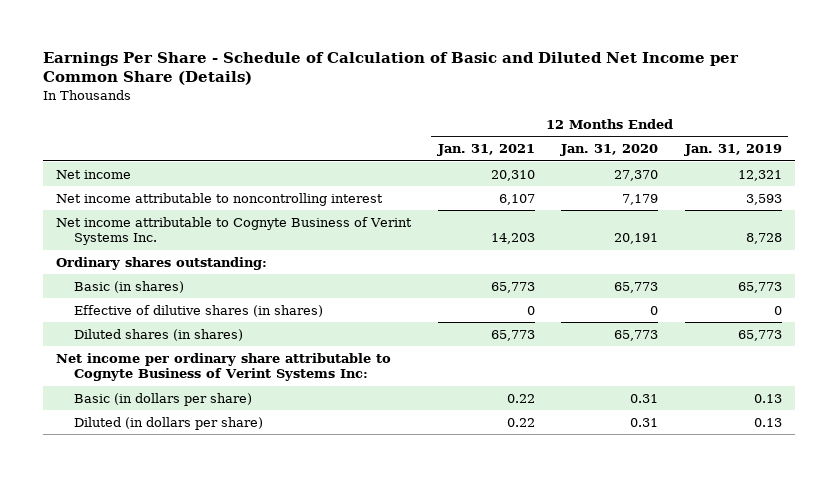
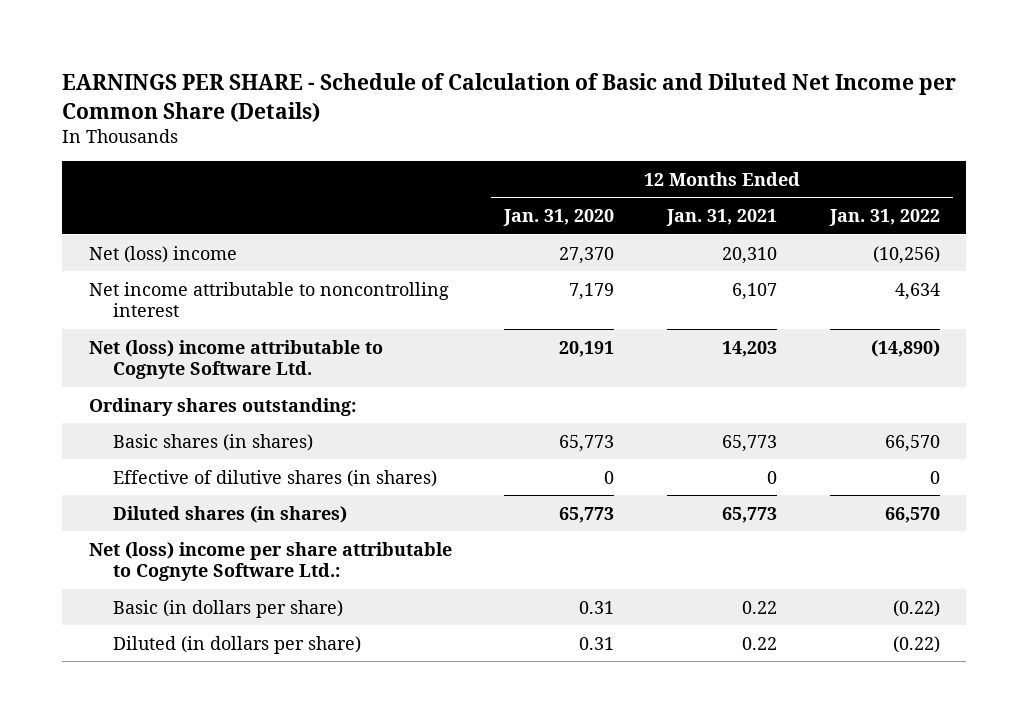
[42,51,739,86] Earnings Per Share - Schedule of Calculation of Basic and Diluted Net Income per Common Share (Details) -> [62,73,957,122] EARNINGS PER SHARE - Schedule of Calculation of Basic and Diluted Net Income per Common Share (Details)
[683,144,782,157] Jan. 31, 2019 -> none
none -> [828,209,940,227] Jan. 31, 2022
[56,169,132,179] Net income -> [88,245,237,263] Net (loss) income
[56,216,413,246] Net income attributable to Cognyte Business of Verint Systems Inc. -> [88,339,383,380] Net (loss) income attributable to Cognyte Software Ltd.
[74,280,185,293] Basic (in shares) -> [113,433,314,451] Basic shares (in shares)
[56,352,392,382] Net income per ordinary share attributable to Cognyte Business of Verint Systems Inc: -> [88,541,452,582] Net (loss) income per share attributable to Cognyte Software Ltd.:

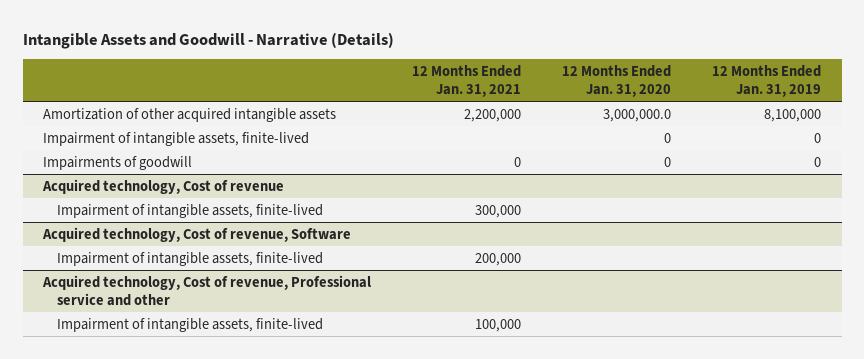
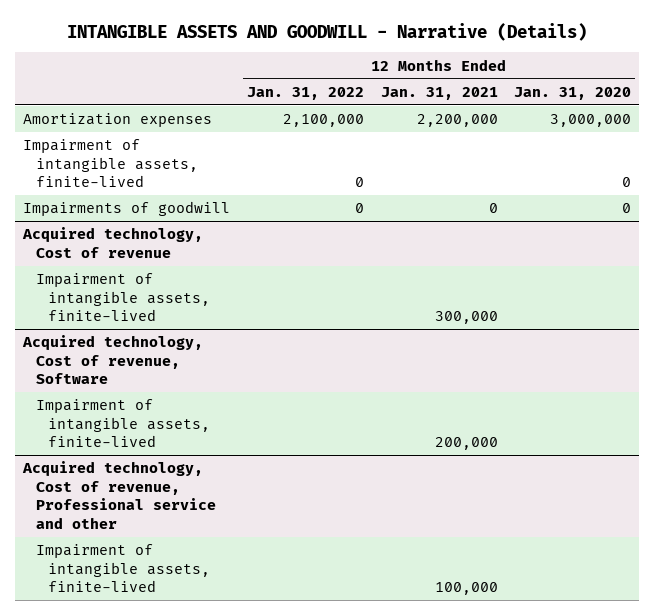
[22,31,394,49] Intangible Assets and Goodwill - Narrative (Details) -> [67,22,588,41] INTANGIBLE ASSETS AND GOODWILL - Narrative (Details)
[712,64,822,97] 12 Months Ended Jan. 31, 2019 -> none
none -> [246,86,364,100] Jan. 31, 2022
[43,107,337,122] Amortization of other acquired intangible assets -> none
none -> [23,113,213,128] Amortization expenses

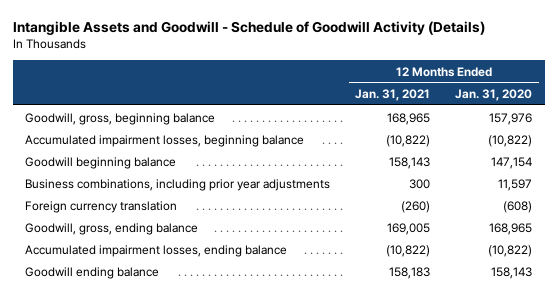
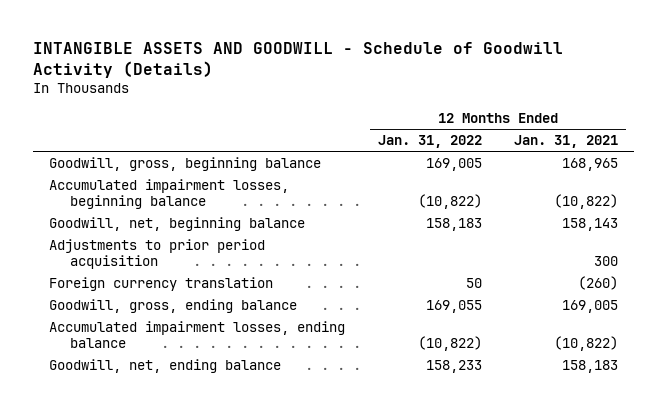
[12,20,485,35] Intangible Assets and Goodwill - Schedule of Goodwill Activity (Details) -> [33,42,564,79] INTANGIBLE ASSETS AND GOODWILL - Schedule of Goodwill Activity (Details)
[455,89,533,102] Jan. 31, 2020 -> none
none -> [377,135,482,149] Jan. 31, 2022
[25,156,177,169] Goodwill beginning balance -> [49,217,306,232] Goodwill, net, beginning balance
[25,178,331,191] Business combinations, including prior year adjustments -> [49,239,266,269] Adjustments to prior period acquisition
[25,266,160,279] Goodwill ending balance -> [49,359,282,374] Goodwill, net, ending balance

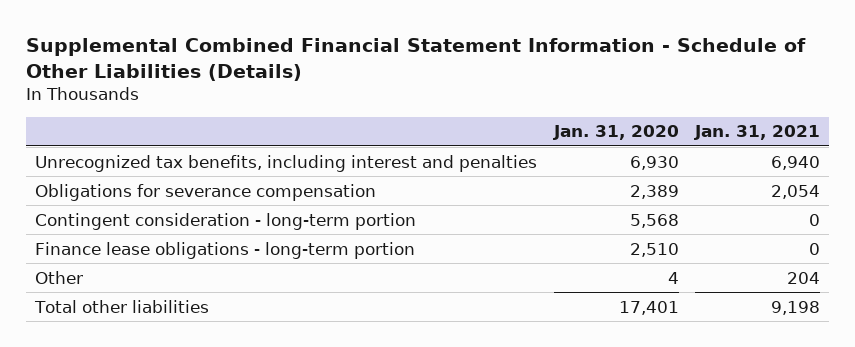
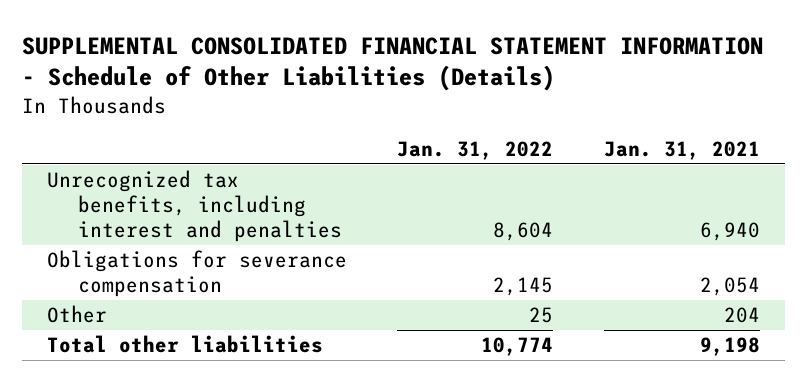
[26,37,807,81] Supplemental Combined Financial Statement Information - Schedule of Other Liabilities (Details) -> [21,36,763,92] SUPPLEMENTAL CONSOLIDATED FINANCIAL STATEMENT INFORMATION - Schedule of Other Liabilities (Details)
[552,125,679,141] Jan. 31, 2020 -> none
none -> [397,140,554,160] Jan. 31, 2022
[34,212,416,230] Contingent consideration - long-term portion -> none
[34,241,415,259] Finance lease obligations - long-term portion -> none

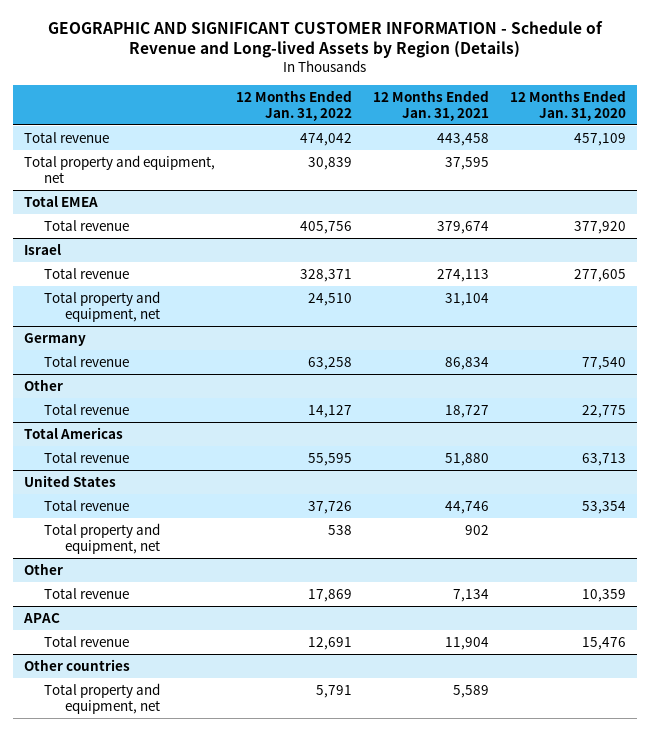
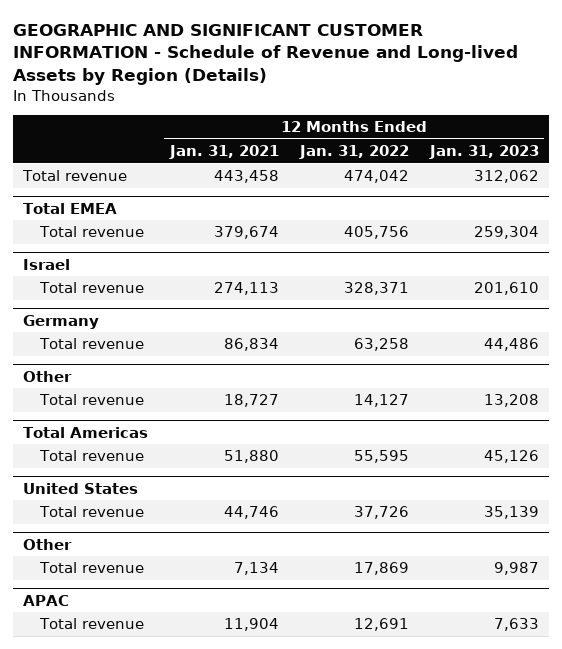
[510,89,627,122] 12 Months Ended Jan. 31, 2020 -> none
none -> [428,145,539,160] Jan. 31, 2023
[23,154,215,183] Total property and equipment, net -> none
[44,290,161,322] Total property and equipment, net -> none
[44,522,161,554] Total property and equipment, net -> none
[23,658,130,671] Other countries -> none
[44,682,161,714] Total property and equipment, net -> none

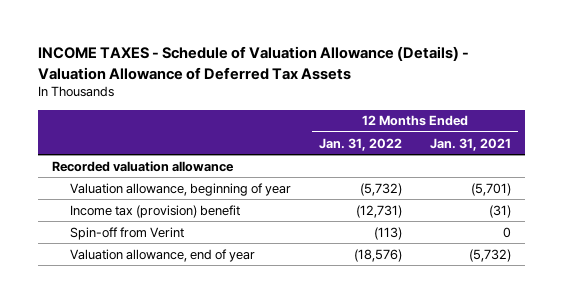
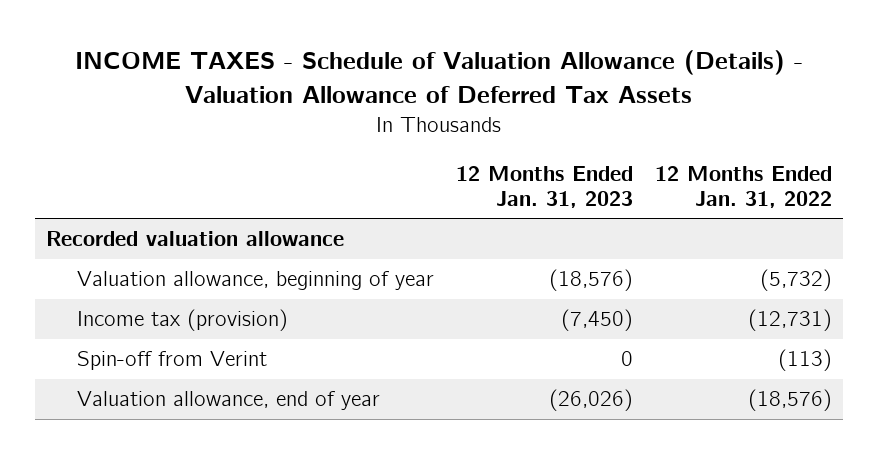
[429,137,511,151] Jan. 31, 2021 -> none
none -> [456,166,634,209] 12 Months Ended Jan. 31, 2023
[69,204,240,218] Income tax (provision) benefit -> [77,309,289,332] Income tax (provision)

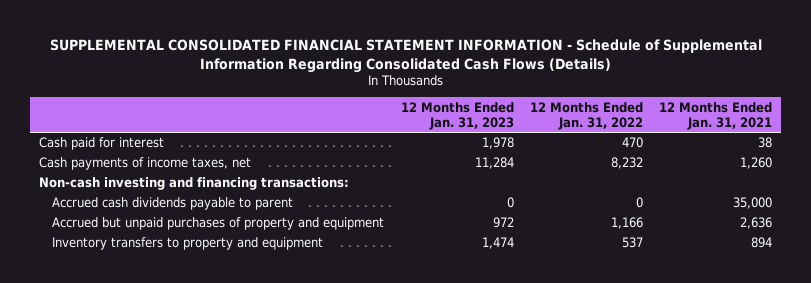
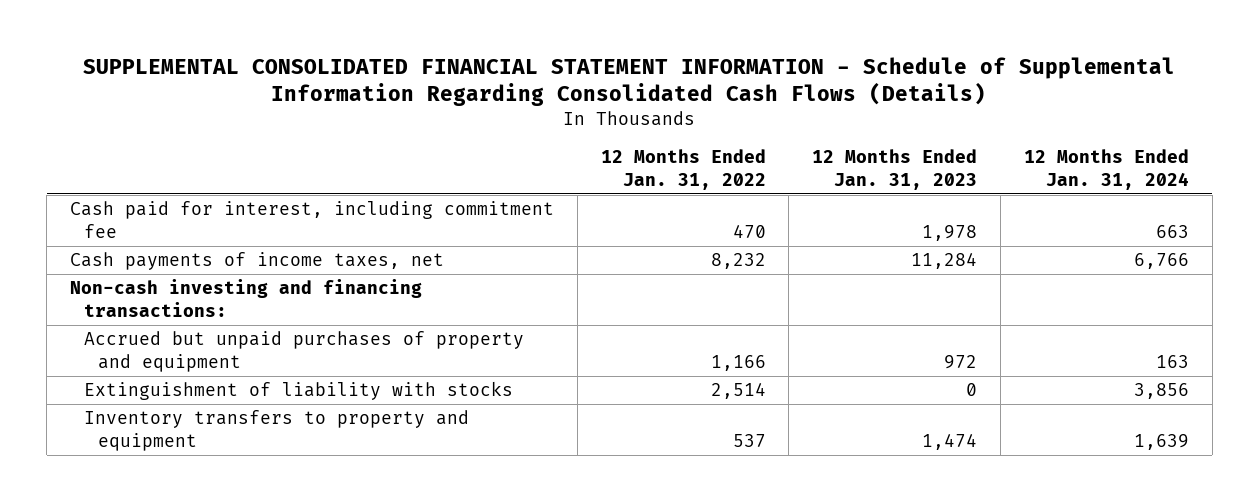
[659,101,773,131] 12 Months Ended Jan. 31, 2021 -> none
none -> [1023,149,1189,190] 12 Months Ended Jan. 31, 2024
[38,137,164,151] Cash paid for interest -> [69,201,554,239] Cash paid for interest, including commitment fee
[52,197,294,211] Accrued cash dividends payable to parent -> none
none -> [83,381,513,401] Extinguishment of liability with stocks

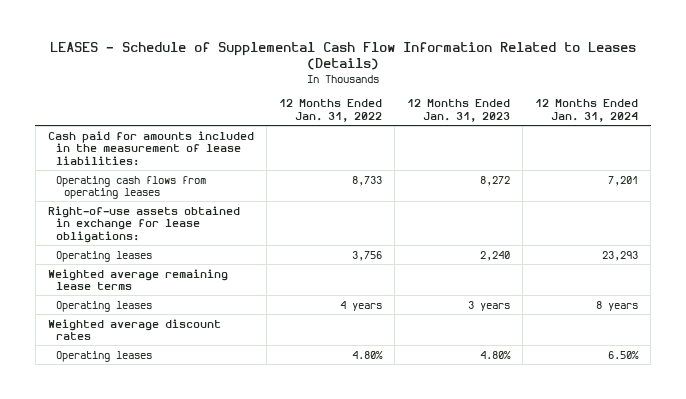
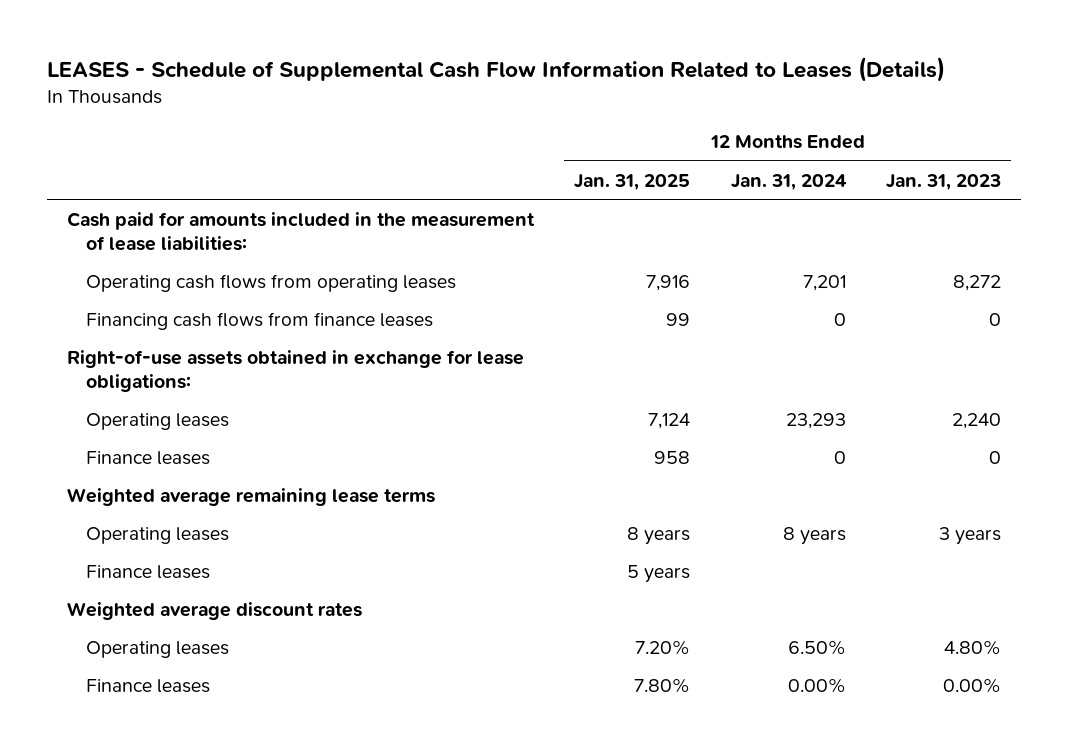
[278,99,382,122] 12 Months Ended Jan. 31, 2022 -> none
none -> [574,173,691,190] Jan. 31, 2025
none -> [85,311,433,330] Financing cash flows from finance leases
none -> [85,450,210,465] Finance leases
none -> [85,564,210,579] Finance leases
none -> [85,678,210,693] Finance leases

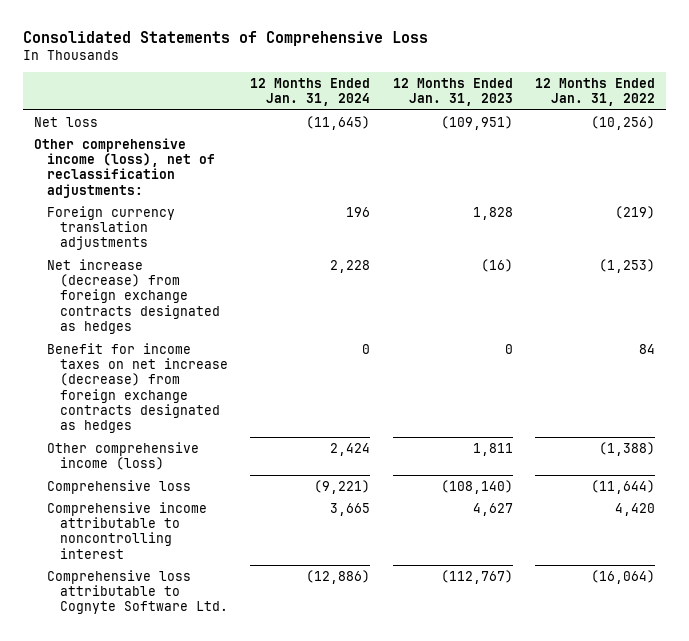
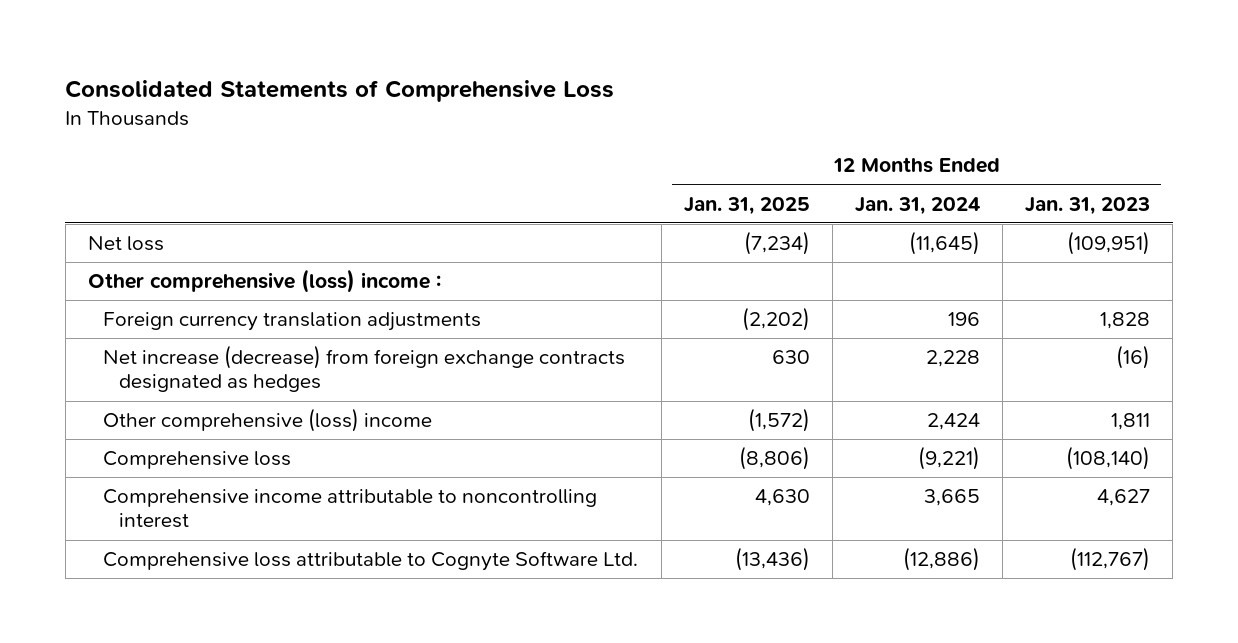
[534,77,655,107] 12 Months Ended Jan. 31, 2022 -> none
none -> [683,196,810,215] Jan. 31, 2025
[34,137,216,198] Other comprehensive income (loss), net of reclassification adjustments: -> [87,269,441,294] Other comprehensive (loss) income :
[47,342,229,434] Benefit for income taxes on net increase (decrease) from foreign exchange contracts designated as hedges -> none
[47,441,200,471] Other comprehensive income (loss) -> [103,408,433,433] Other comprehensive (loss) income

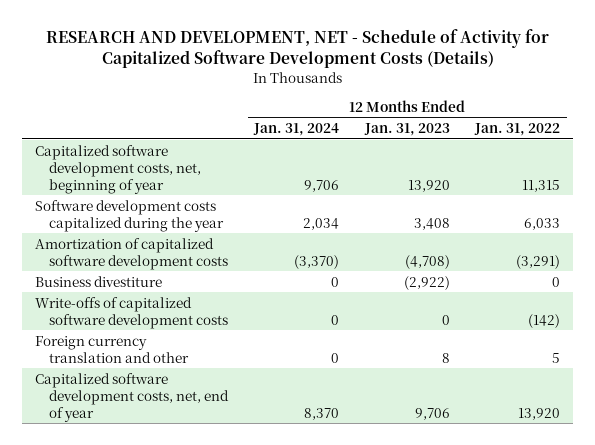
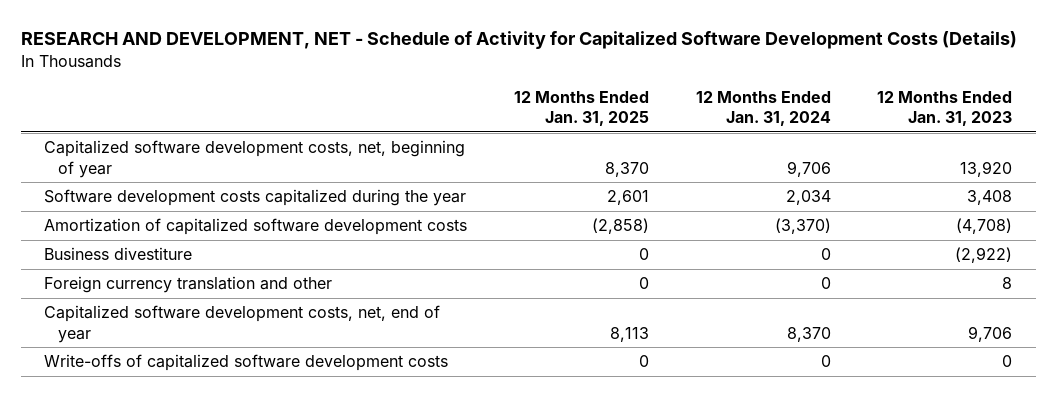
[474,123,561,137] Jan. 31, 2022 -> none
none -> [513,90,649,127] 12 Months Ended Jan. 31, 2025
[34,296,229,329] Write-offs of capitalized software development costs -> [44,354,449,372] Write-offs of capitalized software development costs

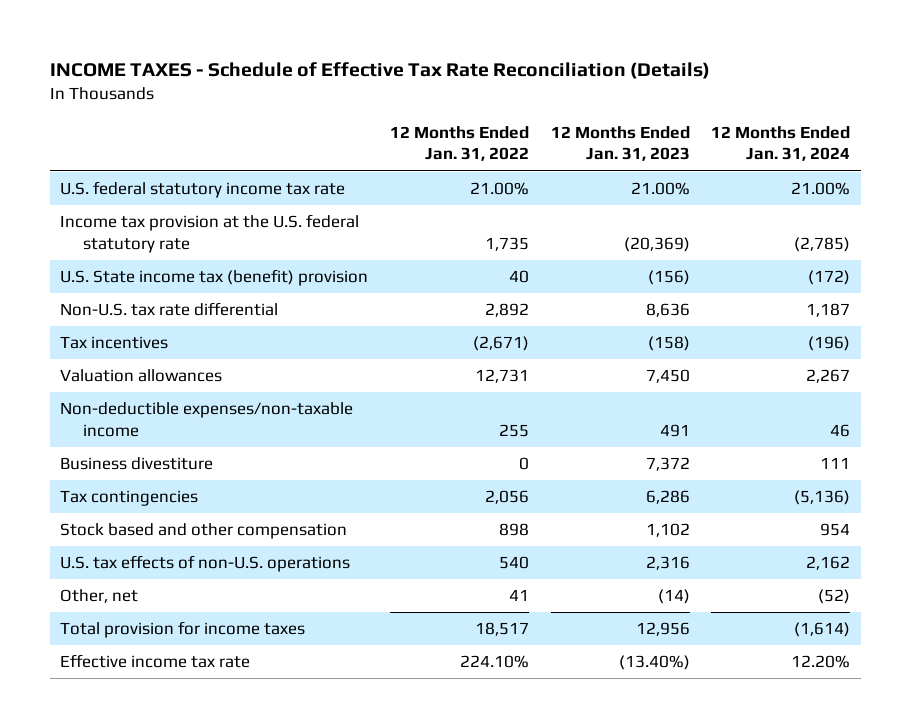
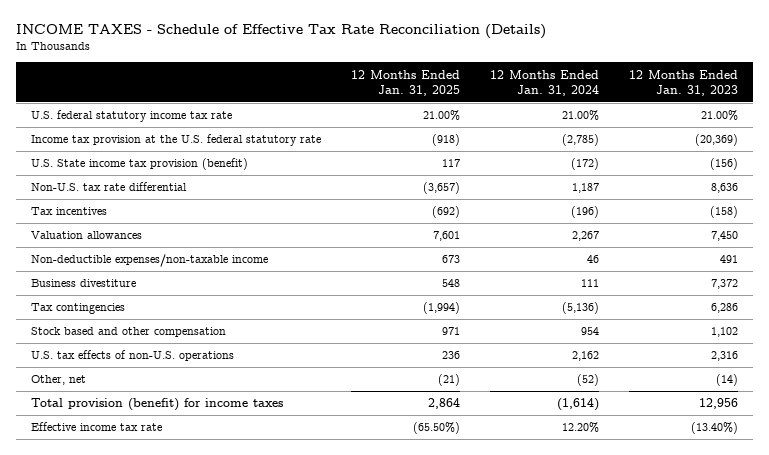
[390,125,530,162] 12 Months Ended Jan. 31, 2022 -> none
none -> [351,69,461,96] 12 Months Ended Jan. 31, 2025
[60,269,369,287] U.S. State income tax (benefit) provision -> [30,158,248,171] U.S. State income tax provision (benefit)
[60,621,306,639] Total provision for income taxes -> [30,398,283,412] Total provision (benefit) for income taxes

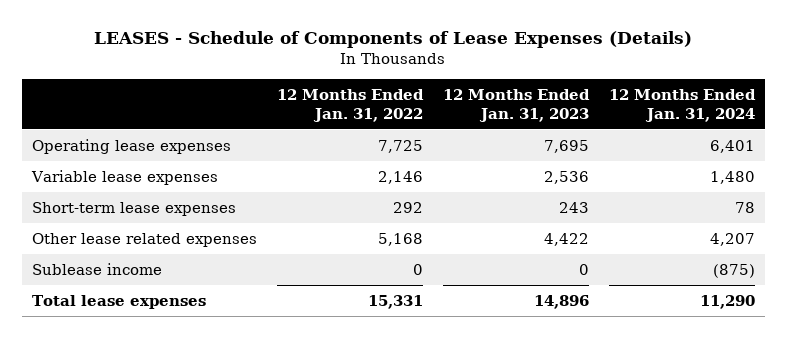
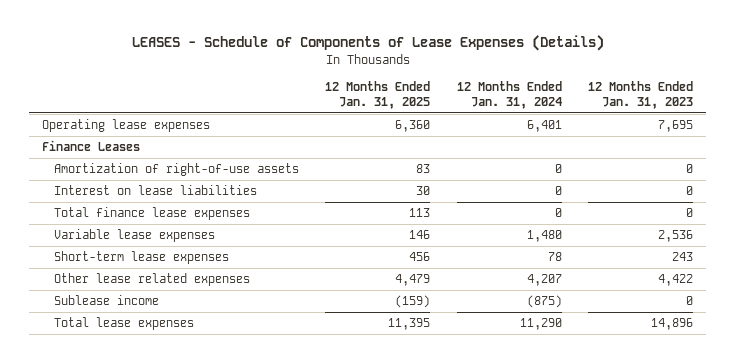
[276,88,424,122] 12 Months Ended Jan. 31, 2022 -> none
none -> [325,80,431,109] 12 Months Ended Jan. 31, 2025
none -> [42,140,141,152] Finance Leases
none -> [54,163,300,177] Amortization of right-of-use assets
none -> [54,185,258,196] Interest on lease liabilities
none -> [54,207,251,221] Total finance lease expenses

